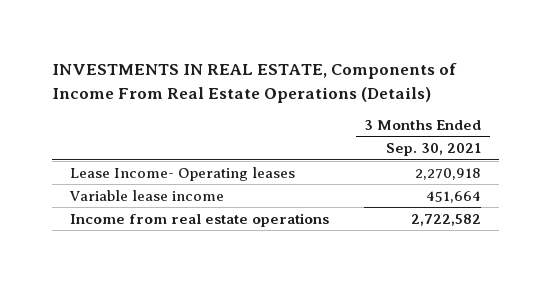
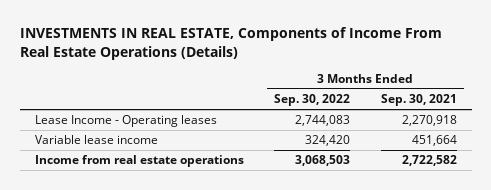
none -> [274,94,351,107] Sep. 30, 2022
[69,166,295,181] Lease Income- Operating leases -> [34,115,217,128] Lease Income - Operating leases

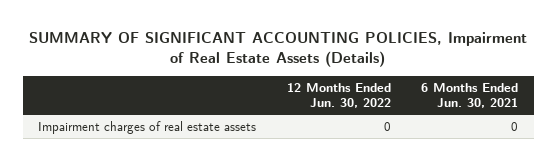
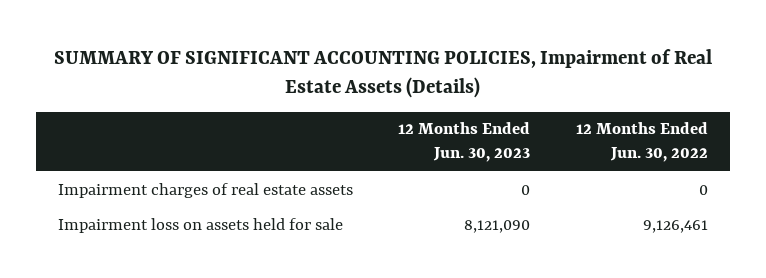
[421,82,519,109] 6 Months Ended Jun. 30, 2021 -> none
none -> [398,122,531,163] 12 Months Ended Jun. 30, 2023
none -> [58,217,344,233] Impairment loss on assets held for sale

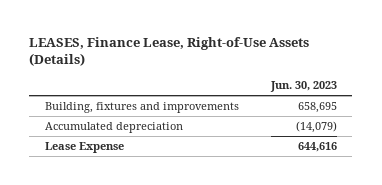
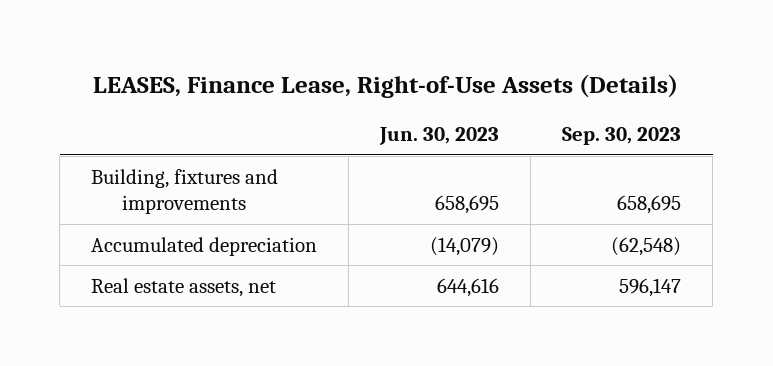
none -> [562,127,682,146] Sep. 30, 2023
[45,142,125,154] Lease Expense -> [91,277,277,297] Real estate assets, net

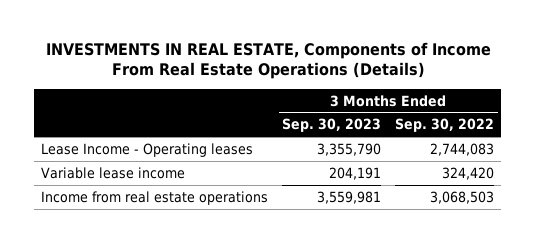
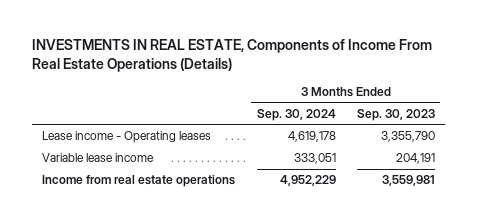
[395,118,495,133] Sep. 30, 2022 -> none
none -> [256,108,336,121] Sep. 30, 2024
[40,142,253,157] Lease Income - Operating leases -> [42,131,212,144] Lease income - Operating leases

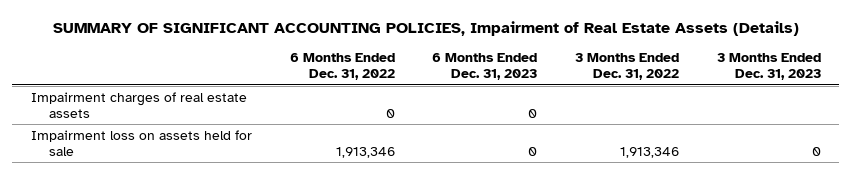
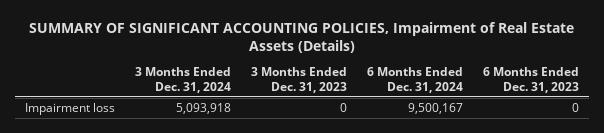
[289,53,395,80] 6 Months Ended Dec. 31, 2022 -> none
[574,53,679,80] 3 Months Ended Dec. 31, 2022 -> none
none -> [134,67,231,93] 3 Months Ended Dec. 31, 2024
none -> [367,67,464,93] 6 Months Ended Dec. 31, 2024
[31,91,248,118] Impairment charges of real estate assets -> none
[31,129,253,156] Impairment loss on assets held for sale -> [24,103,115,116] Impairment loss

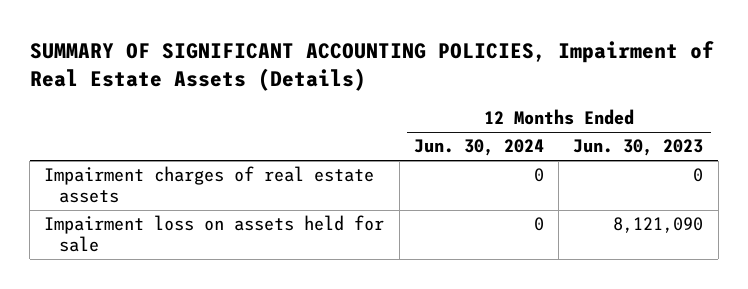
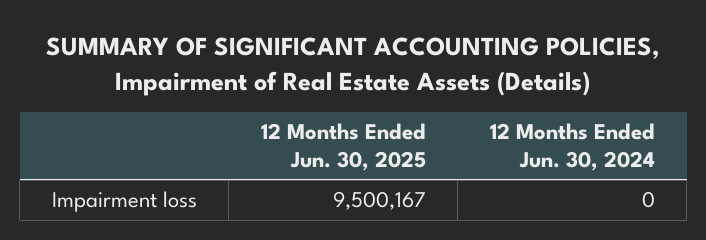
[573,139,704,157] Jun. 30, 2023 -> none
none -> [260,123,426,171] 12 Months Ended Jun. 30, 2025
[44,166,375,204] Impairment charges of real estate assets -> none
[44,215,385,253] Impairment loss on assets held for sale -> [51,191,197,213] Impairment loss

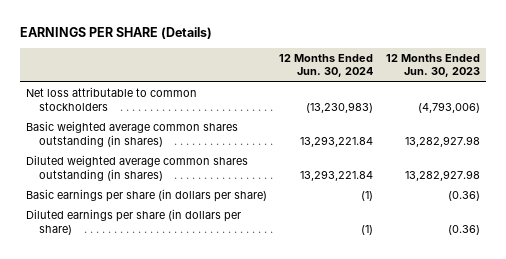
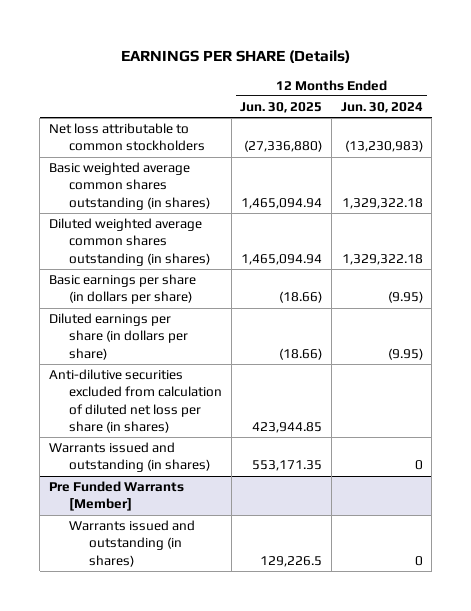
[385,54,480,78] 12 Months Ended Jun. 30, 2023 -> none
none -> [240,102,323,114] Jun. 30, 2025
[300,135,374,147] 13,293,221.84 -> [341,197,423,209] 1,329,322.18
[300,169,374,181] 13,293,221.84 -> [341,253,423,265] 1,329,322.18
[361,191,374,202] (1) -> [387,291,423,304] (9.95)
[361,224,374,235] (1) -> [387,347,423,360] (9.95)
none -> [48,369,223,433] Anti-dilutive securities excluded from calculation of diluted net loss per share (in shares)
none -> [48,442,211,473] Warrants issued and outstanding (in shares)
none -> [48,481,184,512] Pre Funded Warrants [Member]
none -> [69,520,196,567] Warrants issued and outstanding (in shares)

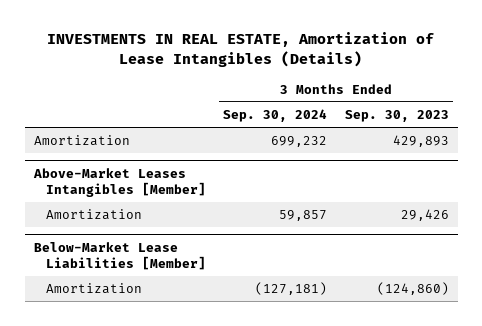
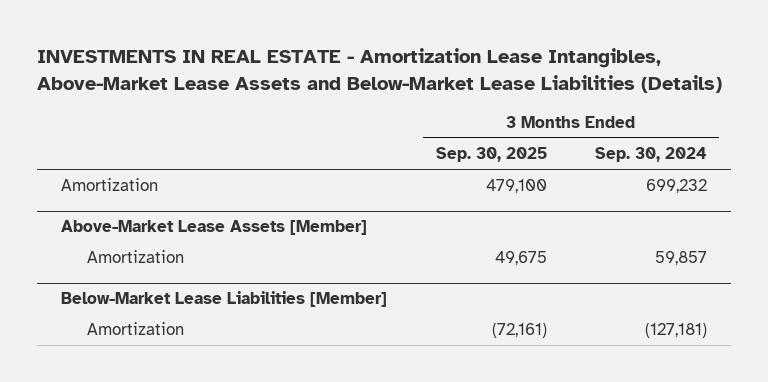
[47,32,435,67] INVESTMENTS IN REAL ESTATE, Amortization of Lease Intangibles (Details) -> [36,48,722,93] INVESTMENTS IN REAL ESTATE - Amortization Lease Intangibles, Above-Market Lease Assets and Below-Market Lease Liabilities (Details)
[344,110,449,123] Sep. 30, 2023 -> none
none -> [435,147,547,163] Sep. 30, 2025
[32,167,206,197] Above-Market Leases Intangibles [Member] -> [60,220,367,236] Above-Market Lease Assets [Member]

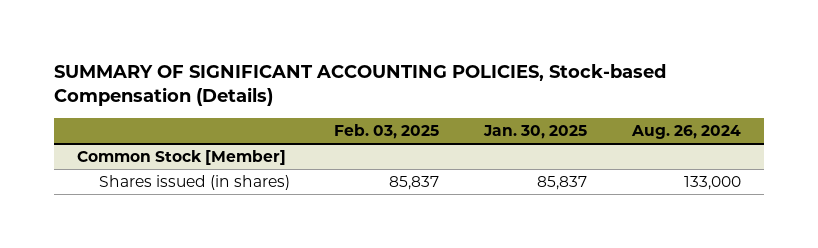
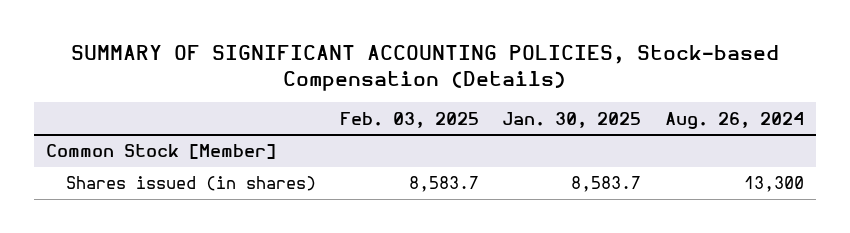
[389,176,440,191] 85,837 -> [408,176,479,193] 8,583.7
[537,176,588,191] 85,837 -> [571,176,642,193] 8,583.7
[684,176,742,191] 133,000 -> [743,176,804,193] 13,300

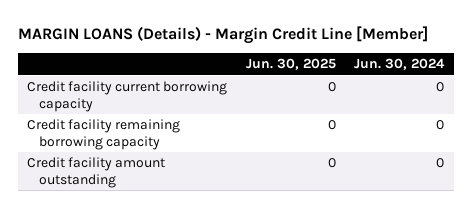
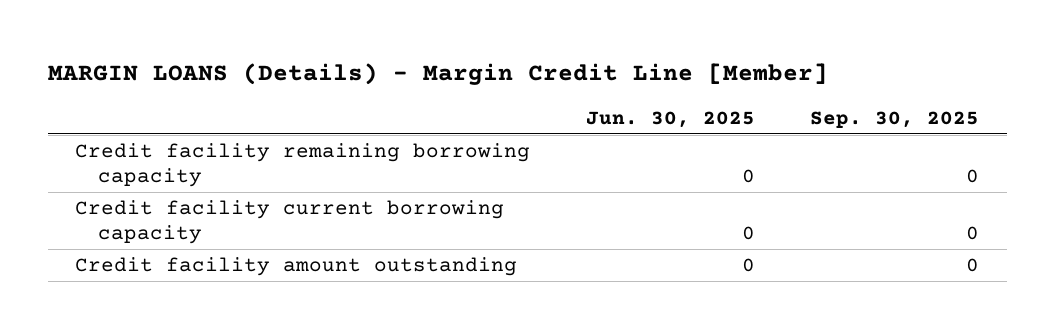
[354,58,446,71] Jun. 30, 2024 -> none
none -> [810,110,980,128] Sep. 30, 2025
[27,81,228,112] Credit facility current borrowing capacity -> [75,200,505,245] Credit facility current borrowing capacity

